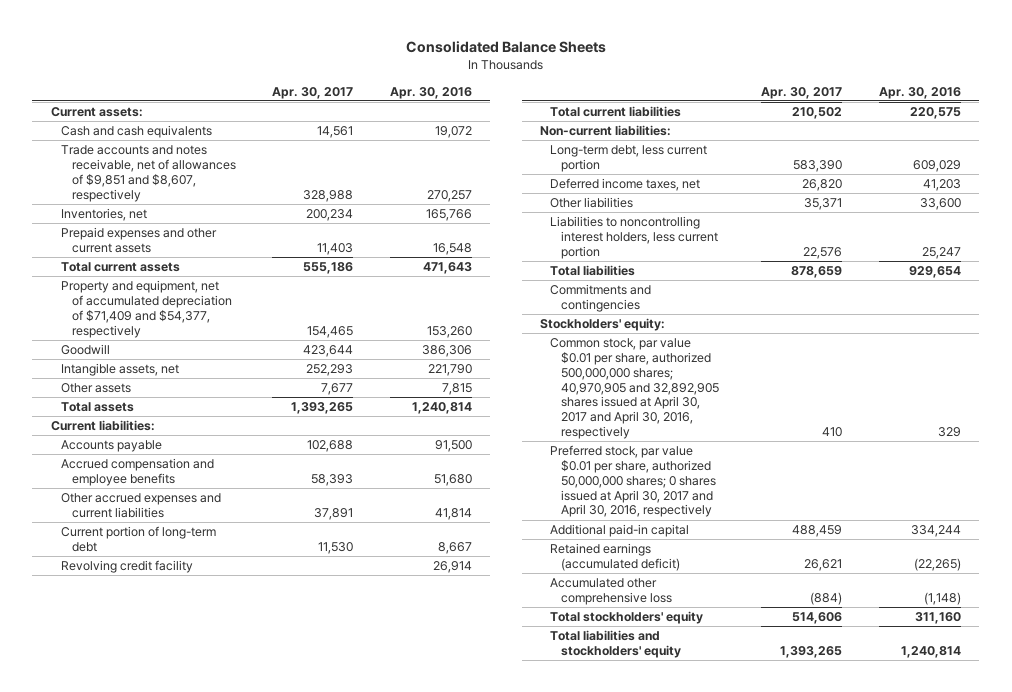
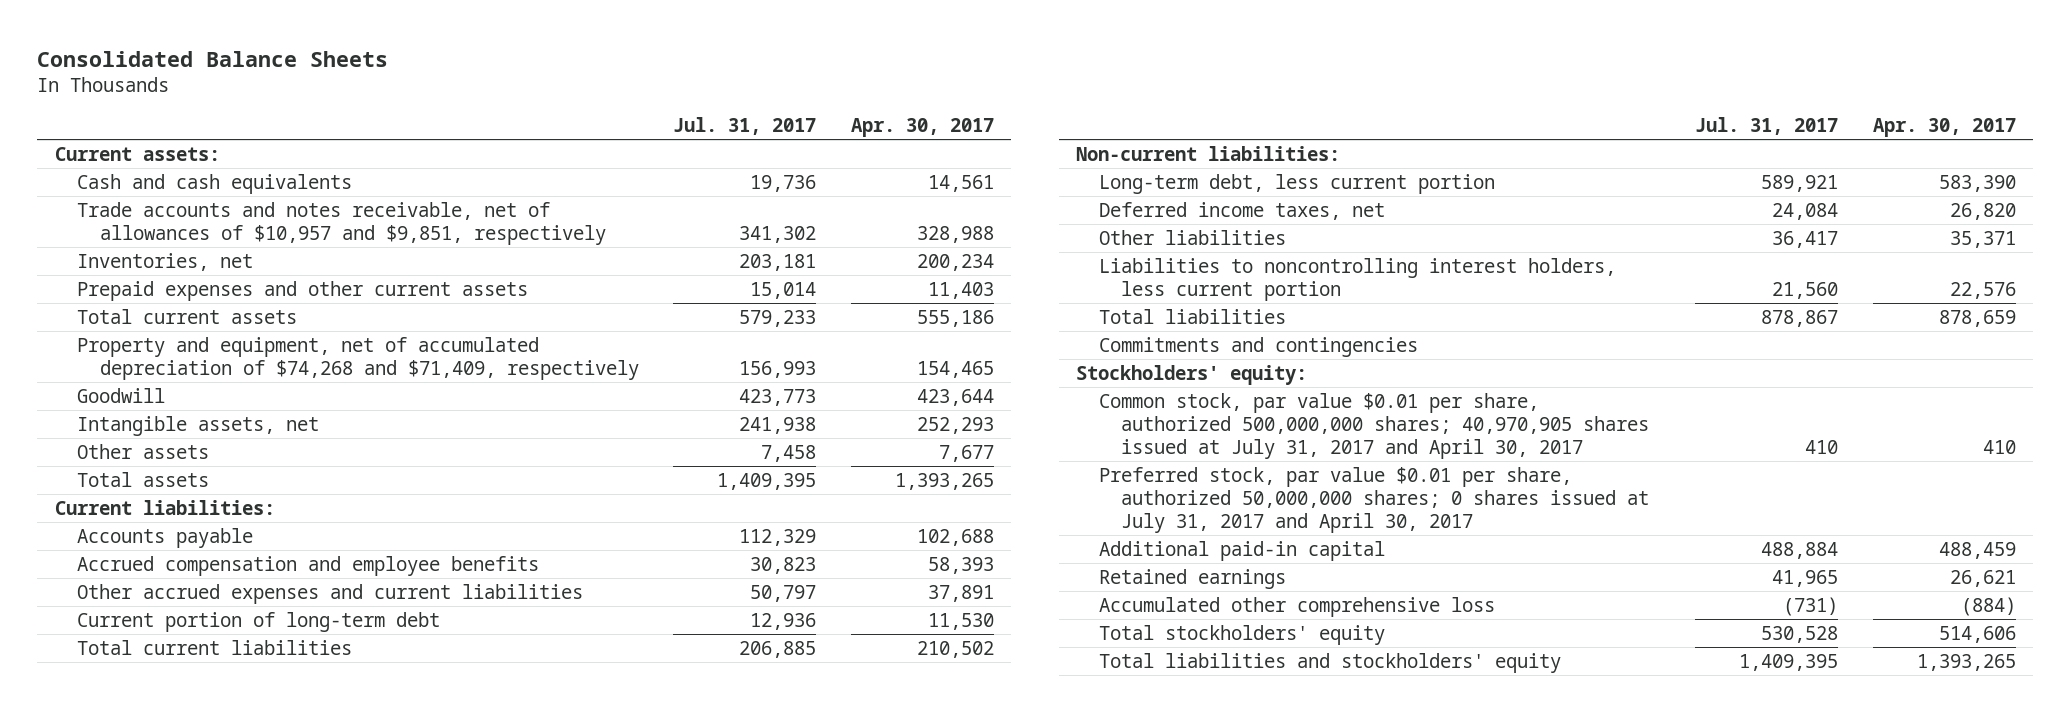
[389,86,472,99] Apr. 30, 2016 -> none
none -> [673,116,817,135] Jul. 31, 2017
[61,145,236,202] Trade accounts and notes receivable, net of allowances of $9,851 and $8,607, respectively -> [77,201,606,246] Trade accounts and notes receivable, net of allowances of $10,957 and $9,851, respectively
[61,280,232,338] Property and equipment, net of accumulated depreciation of $71,409 and $54,377, respectively -> [77,336,639,381] Property and equipment, net of accumulated depreciation of $74,268 and $71,409, respectively
[61,560,194,574] Revolving credit facility -> none
[550,338,719,440] Common stock, par value $0.01 per share, authorized 500,000,000 shares; 40,970,905 and 32,892,905 shares issued at April 30, 2017 and April 30, 2016, respectively -> [1098,392,1650,460] Common stock, par value $0.01 per share, authorized 500,000,000 shares; 40,970,905 shares issued at July 31, 2017 and April 30, 2017
[550,445,716,518] Preferred stock, par value $0.01 per share, authorized 50,000,000 shares; 0 shares issued at April 30, 2017 and April 30, 2016, respectively -> [1098,466,1650,534] Preferred stock, par value $0.01 per share, authorized 50,000,000 shares; 0 shares issued at July 31, 2017 and April 30, 2017
[550,543,680,571] Retained earnings (accumulated deficit) -> [1098,568,1286,589] Retained earnings

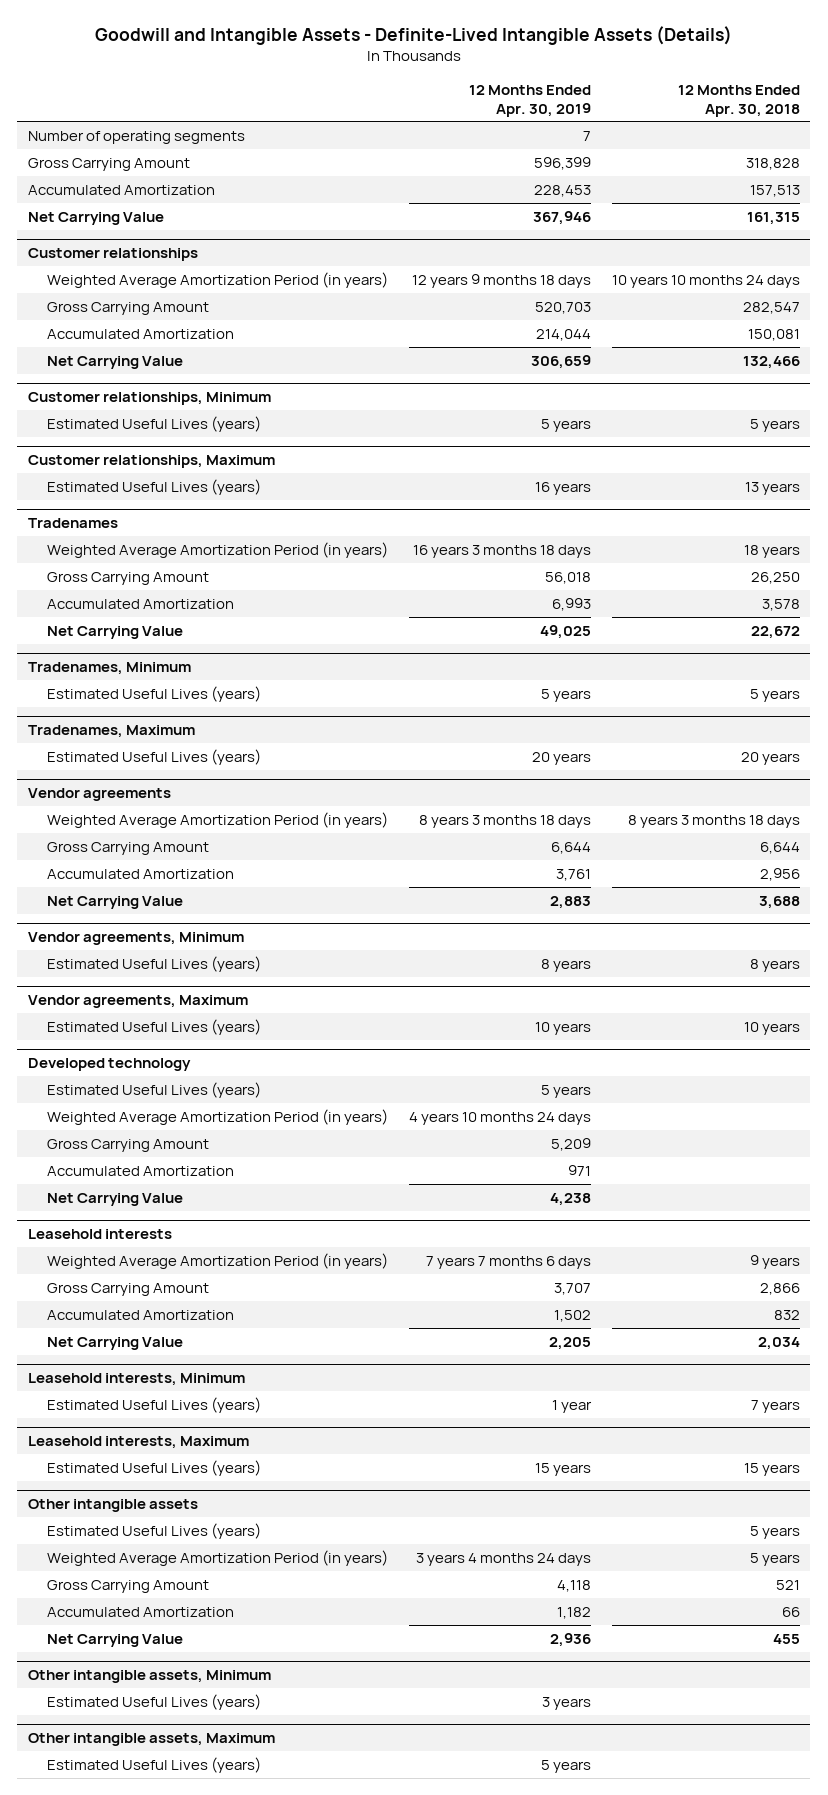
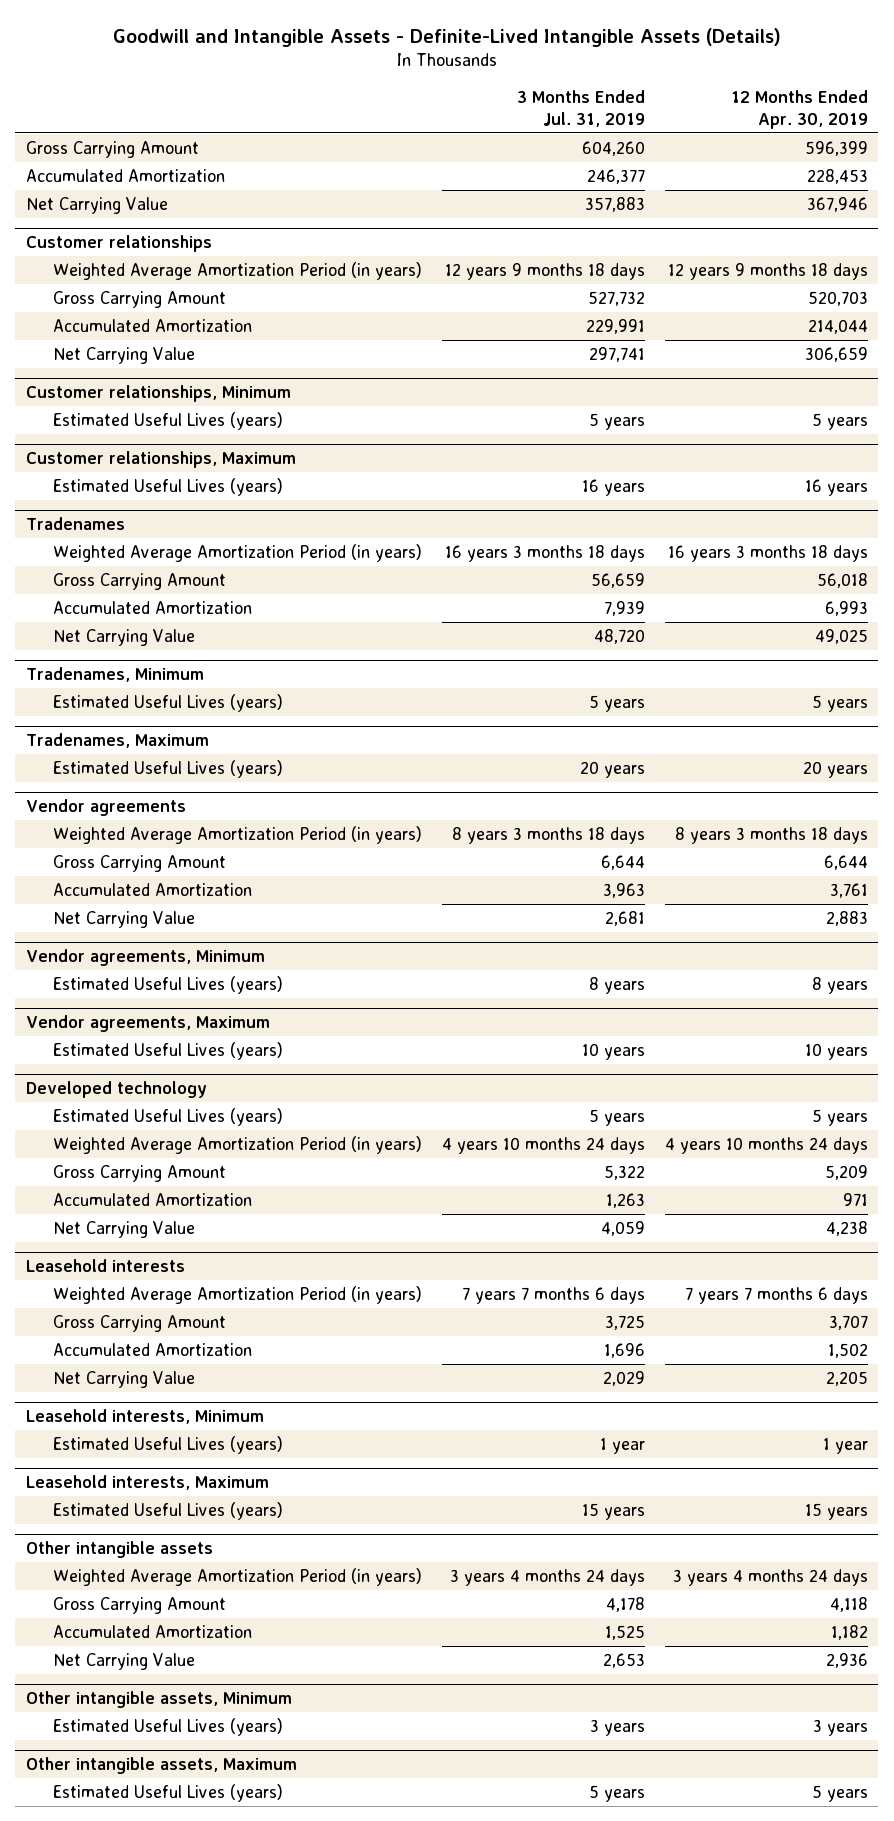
[677,85,800,117] 12 Months Ended Apr. 30, 2018 -> none
none -> [516,90,645,127] 3 Months Ended Jul. 31, 2019
[27,130,245,144] Number of operating segments -> none
[46,1522,261,1539] Estimated Useful Lives (years) -> none

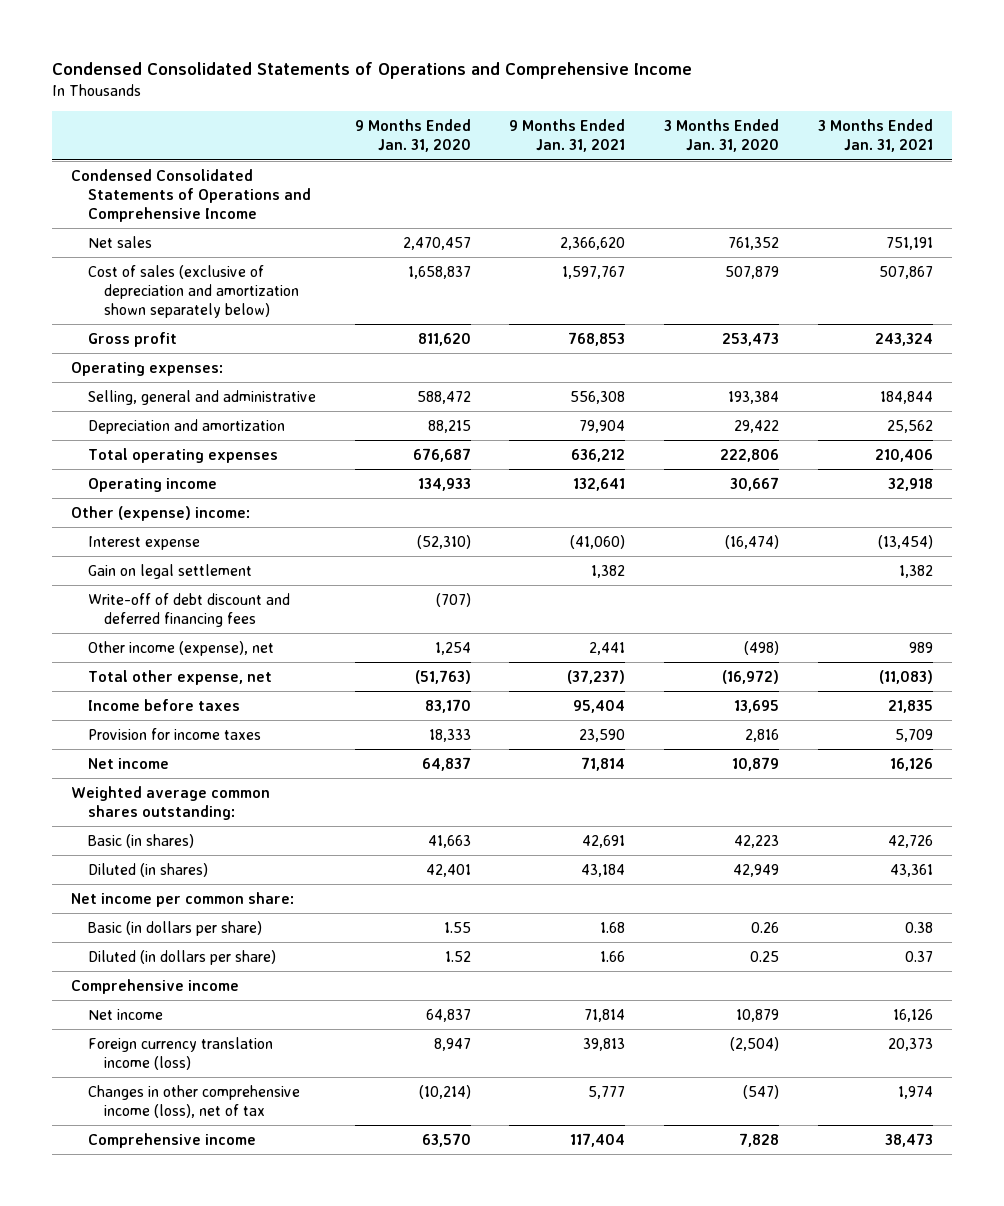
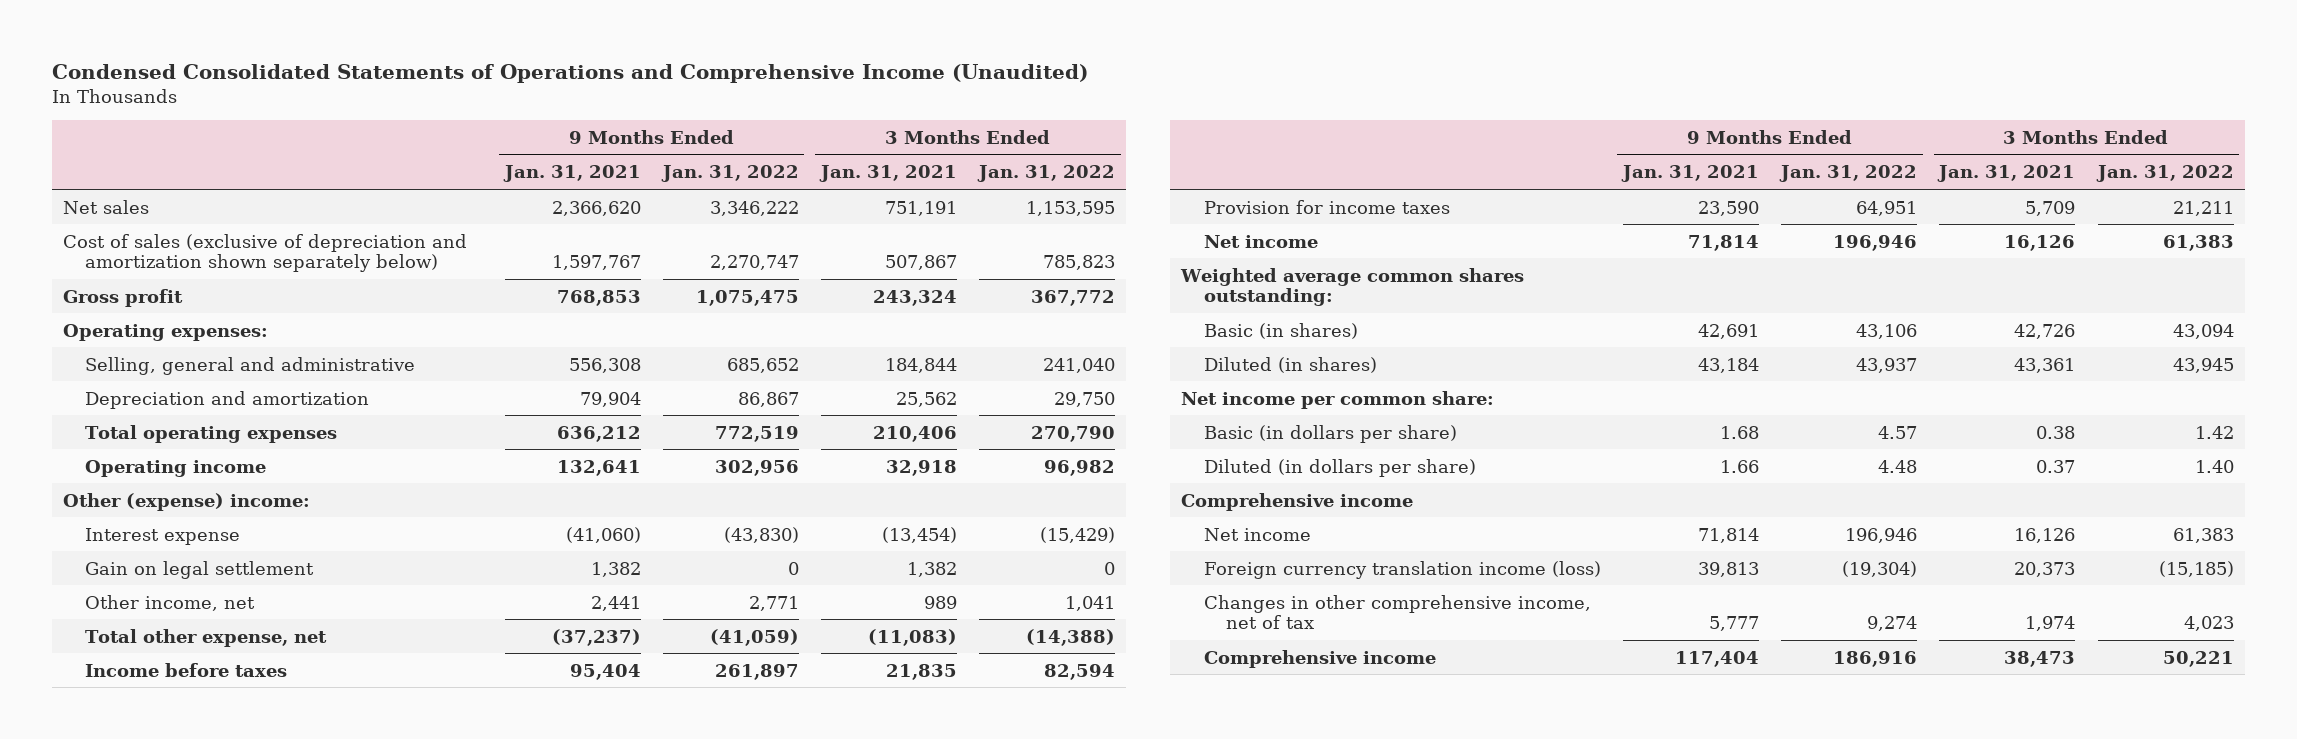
[51,62,692,80] Condensed Consolidated Statements of Operations and Comprehensive Income -> [51,64,1088,84] Condensed Consolidated Statements of Operations and Comprehensive Income (Unaudited)
[354,119,471,153] 9 Months Ended Jan. 31, 2020 -> none
[664,119,780,153] 3 Months Ended Jan. 31, 2020 -> none
none -> [660,165,799,183] Jan. 31, 2022
none -> [977,165,1116,183] Jan. 31, 2022
[71,168,311,222] Condensed Consolidated Statements of Operations and Comprehensive Income -> none
[87,592,290,627] Write-off of debt discount and deferred financing fees -> none
[87,640,274,656] Other income (expense), net -> [85,594,256,611] Other income, net
[87,1084,300,1118] Changes in other comprehensive income (loss), net of tax -> [1203,594,1591,630] Changes in other comprehensive income, net of tax

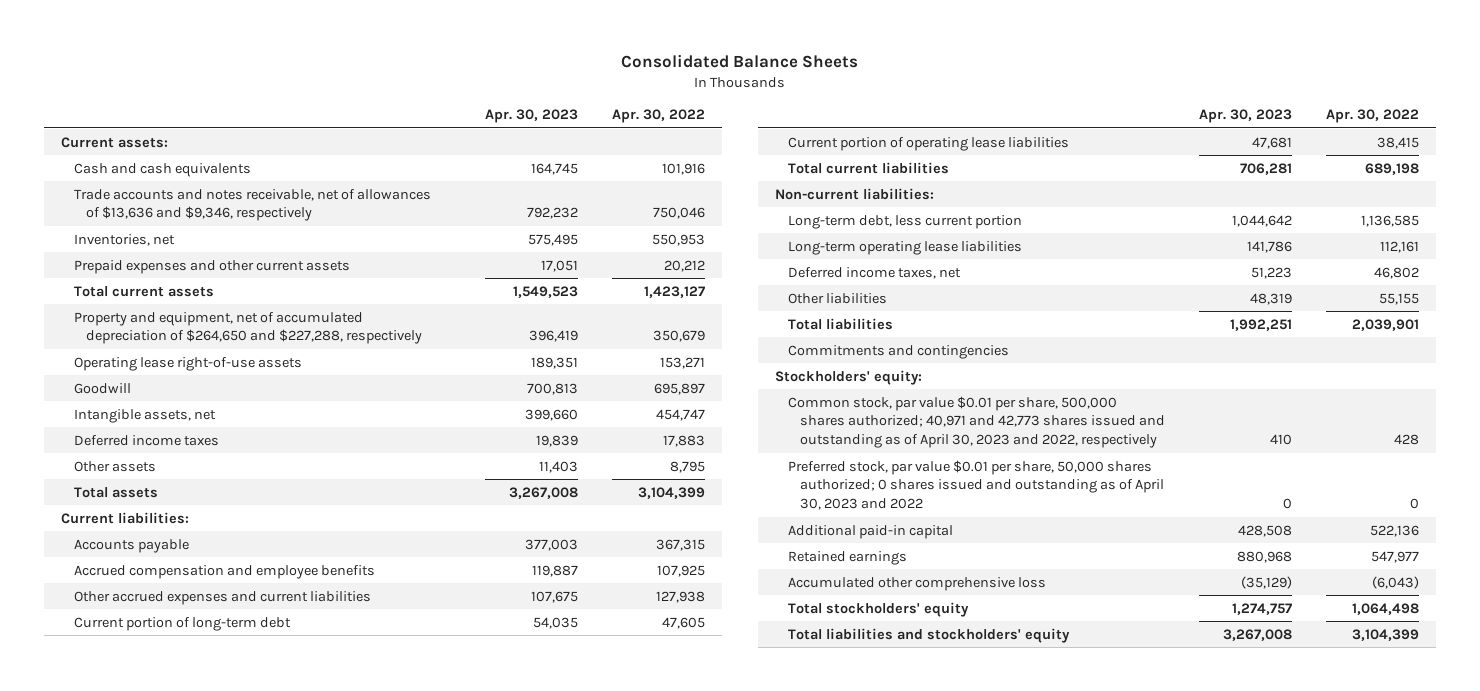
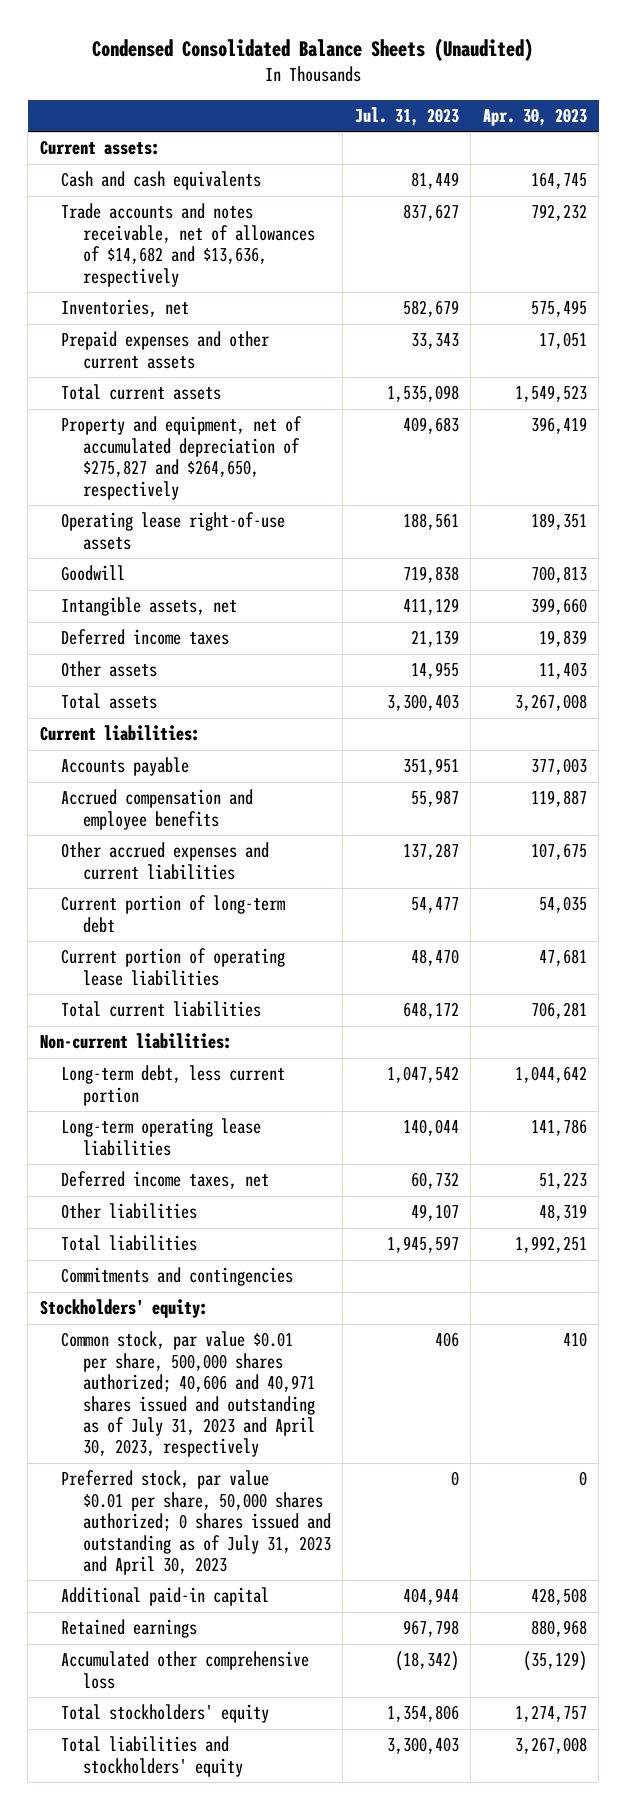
[620,53,858,68] Consolidated Balance Sheets -> [92,38,534,62] Condensed Consolidated Balance Sheets (Unaudited)
[611,109,705,124] Apr. 30, 2022 -> none
none -> [354,106,459,126] Jul. 31, 2023
[73,188,431,222] Trade accounts and notes receivable, net of allowances of $13,636 and $9,346, respectively -> [61,203,315,287] Trade accounts and notes receivable, net of allowances of $14,682 and $13,636, respectively
[73,311,422,345] Property and equipment, net of accumulated depreciation of $264,650 and $227,288, respectively -> [61,416,303,500] Property and equipment, net of accumulated depreciation of $275,827 and $264,650, respectively
[787,395,1166,449] Common stock, par value $0.01 per share, 500,000 shares authorized; 40,971 and 42,773 shares issued and outstanding as of April 30, 2023 and 2022, respectively -> [61,1331,315,1458] Common stock, par value $0.01 per share, 500,000 shares authorized; 40,606 and 40,971 shares issued and outstanding as of July 31, 2023 and April 30, 2023, respectively
[787,459,1165,511] Preferred stock, par value $0.01 per share, 50,000 shares authorized; 0 shares issued and outstanding as of April 30, 2023 and 2022 -> [61,1470,331,1576] Preferred stock, par value $0.01 per share, 50,000 shares authorized; 0 shares issued and outstanding as of July 31, 2023 and April 30, 2023

